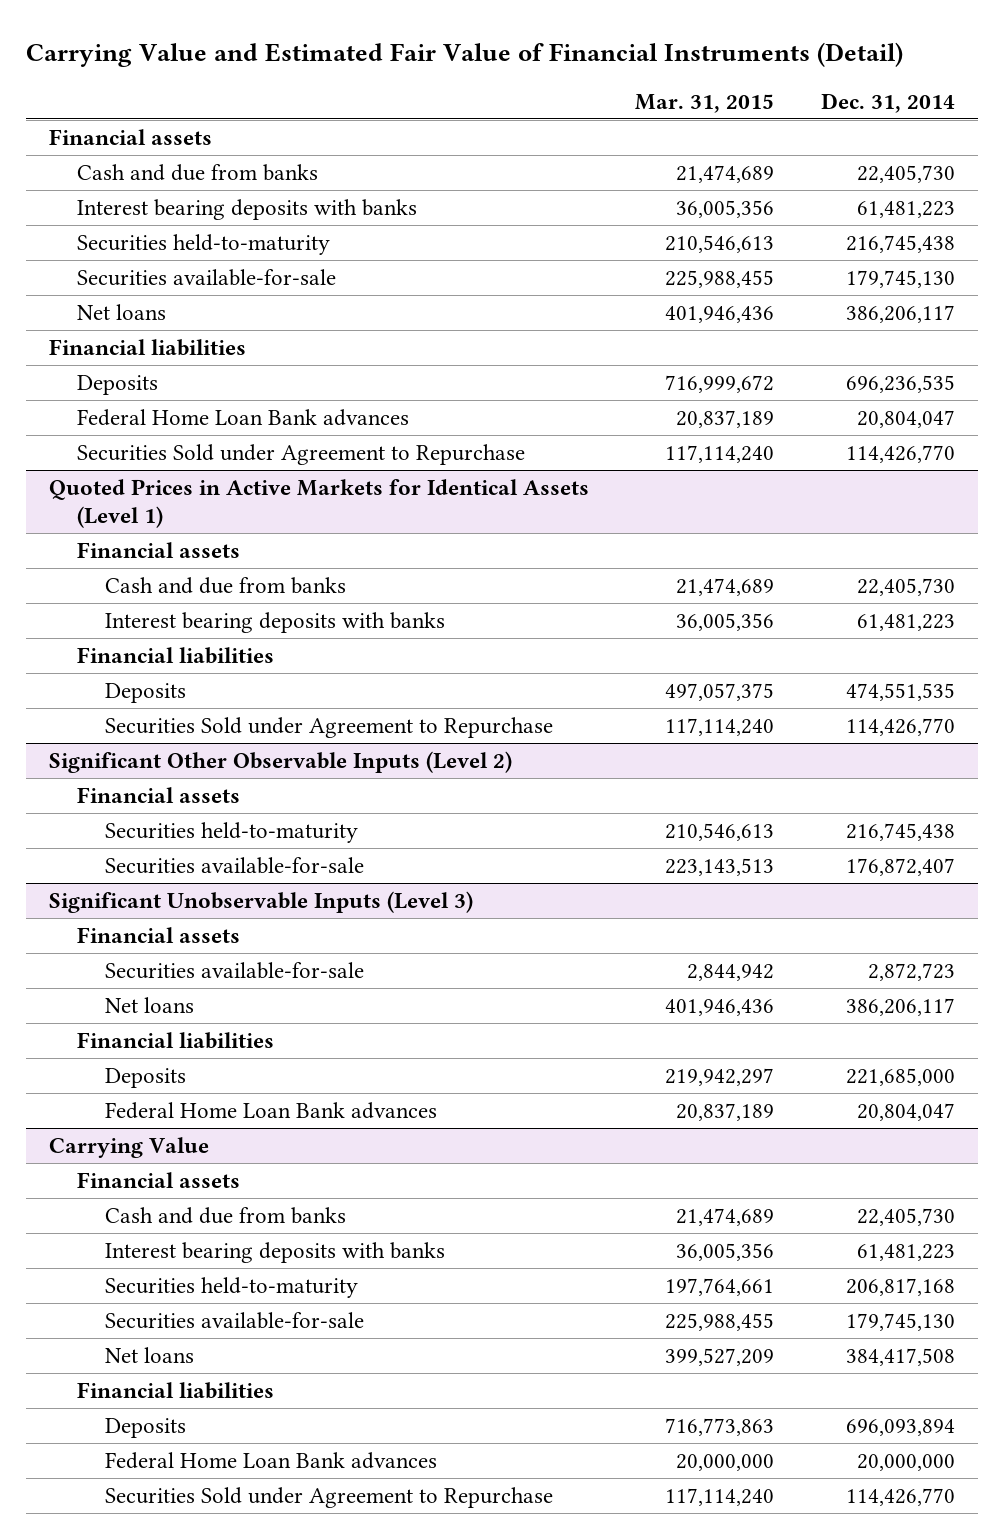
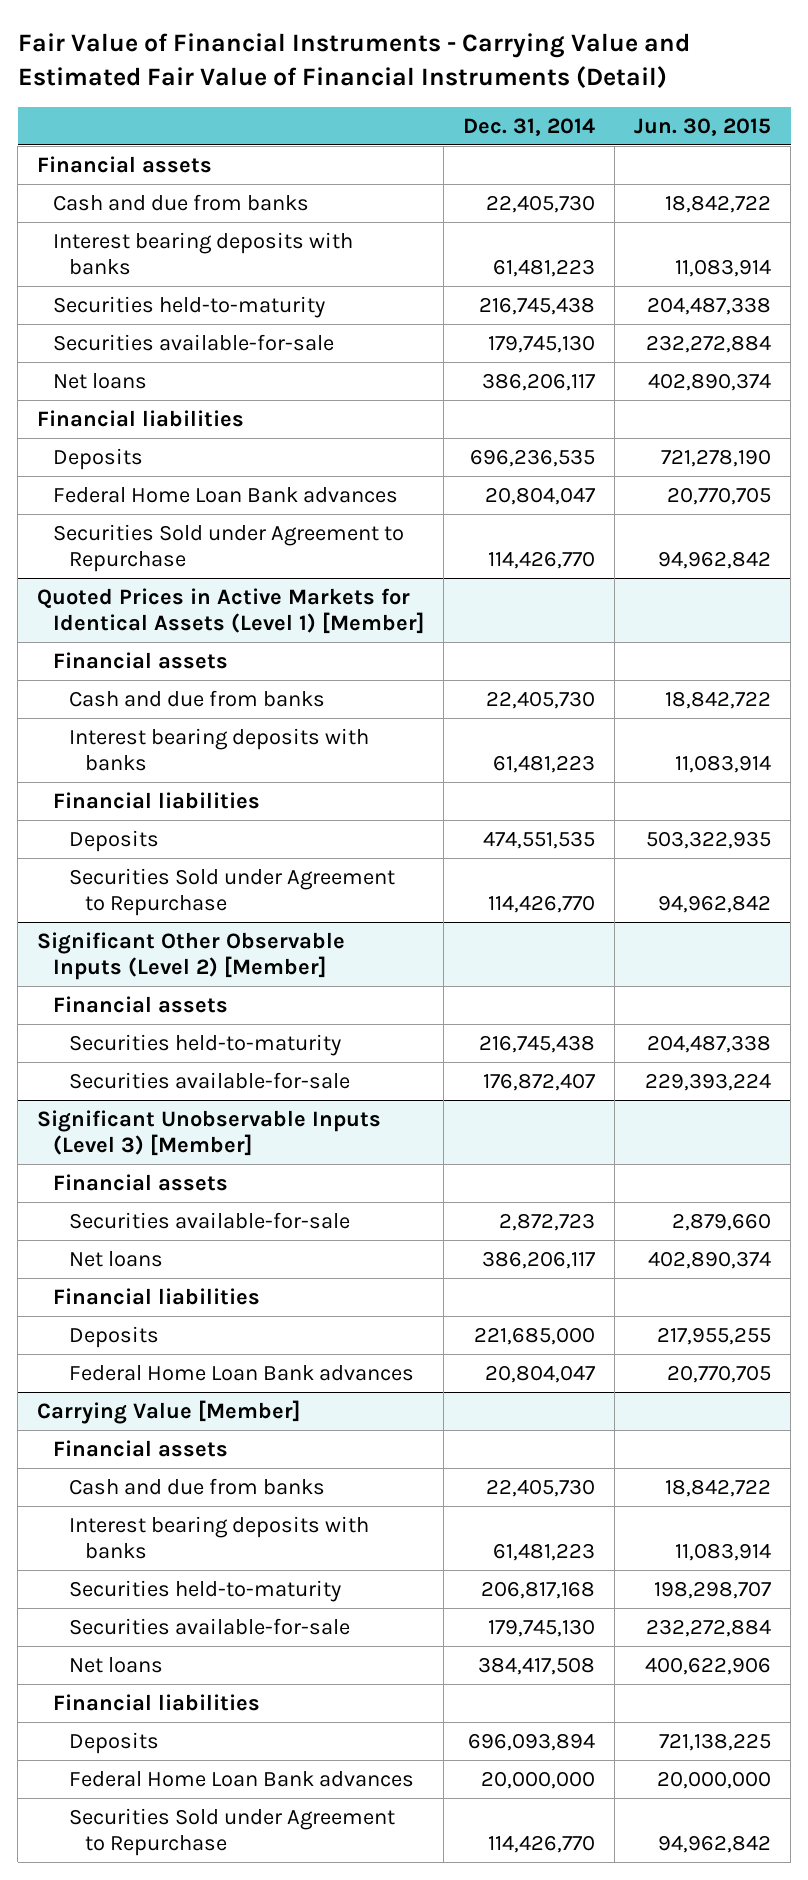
[25,42,903,68] Carrying Value and Estimated Fair Value of Financial Instruments (Detail) -> [17,33,690,89] Fair Value of Financial Instruments - Carrying Value and Estimated Fair Value of Financial Instruments (Detail)
[635,93,775,113] Mar. 31, 2015 -> none
none -> [634,117,772,136] Jun. 30, 2015
[48,478,589,529] Quoted Prices in Active Markets for Identical Assets (Level 1) -> [37,587,425,635] Quoted Prices in Active Markets for Identical Assets (Level 1) [Member]
[48,750,512,773] Significant Other Observable Inputs (Level 2) -> [37,931,346,981] Significant Other Observable Inputs (Level 2) [Member]
[48,890,473,913] Significant Unobservable Inputs (Level 3) -> [37,1109,382,1157] Significant Unobservable Inputs (Level 3) [Member]
[48,1136,209,1158] Carrying Value -> [37,1399,301,1424] Carrying Value [Member]

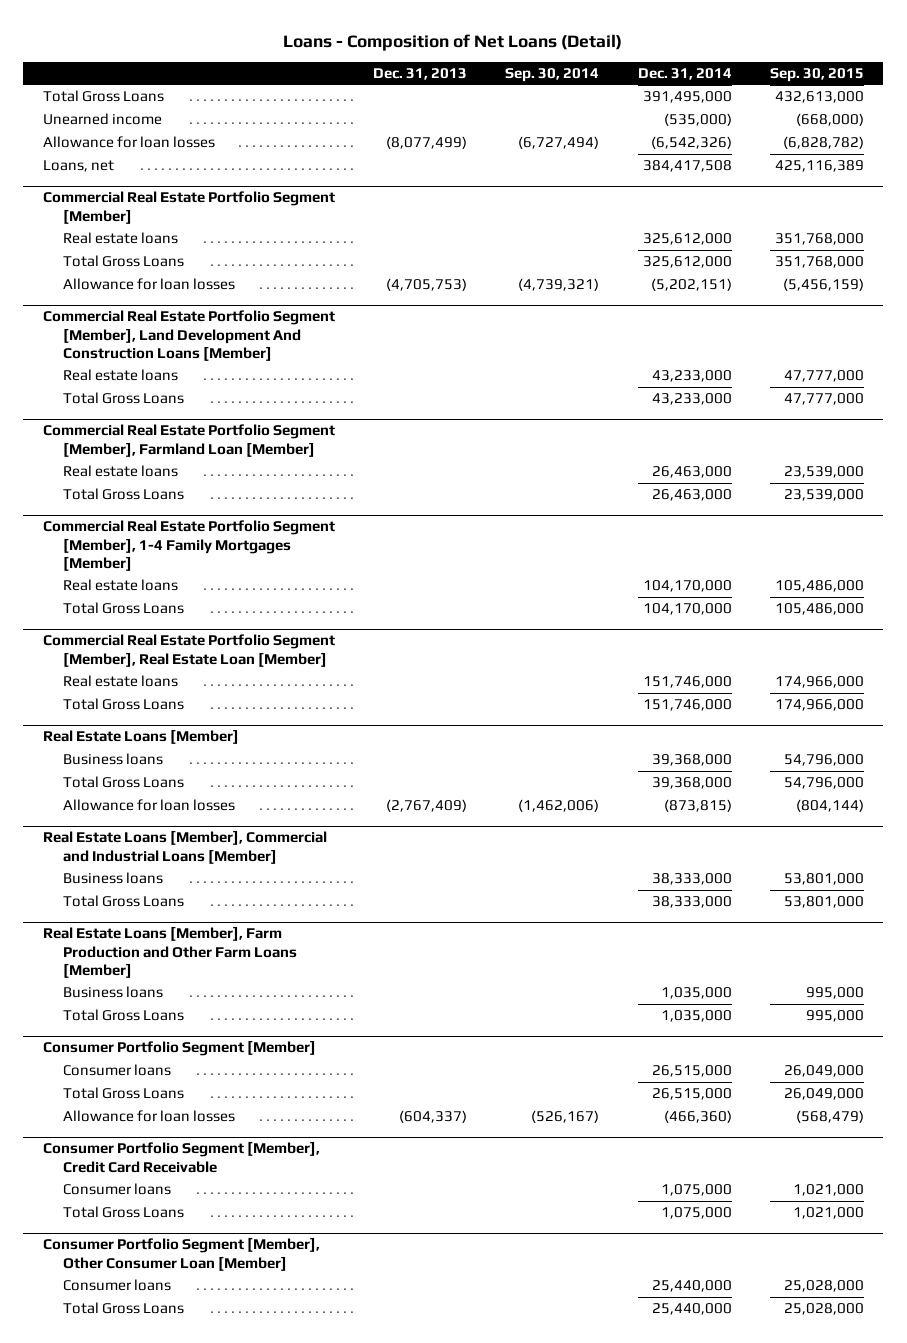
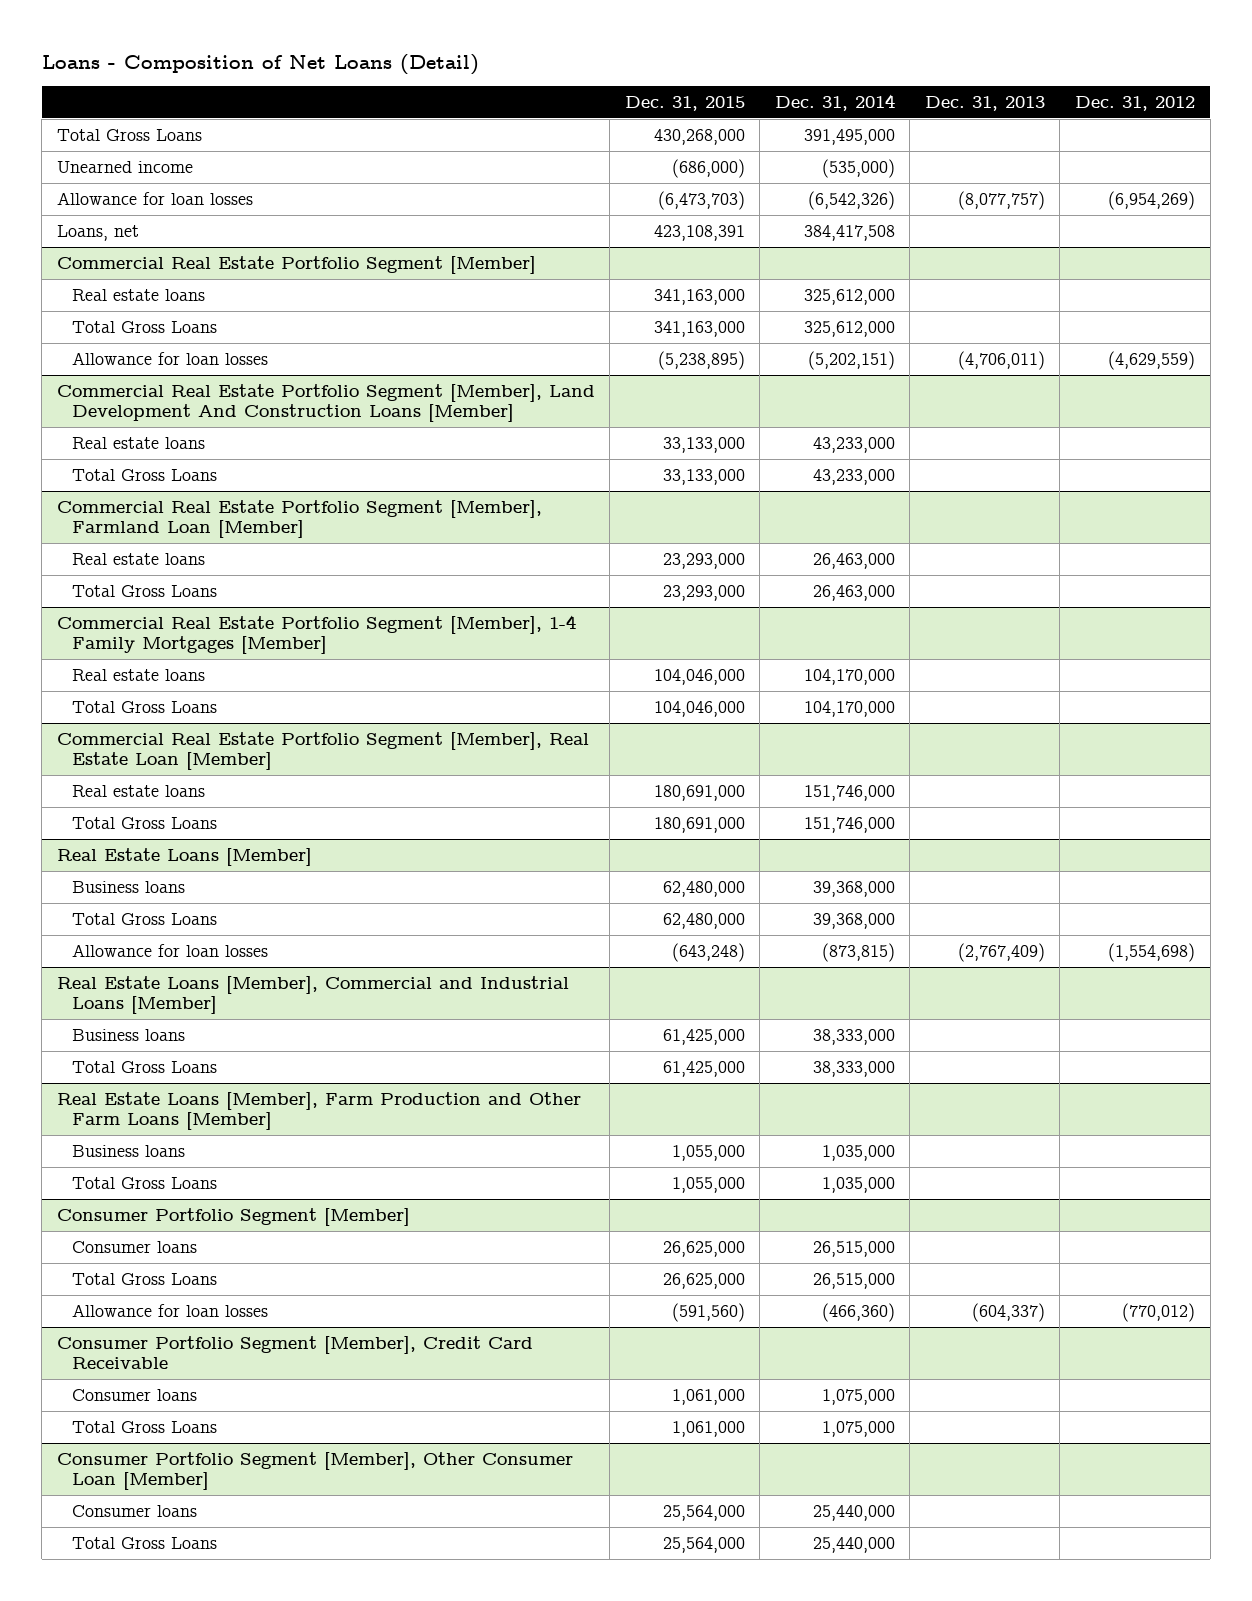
[505,67,600,82] Sep. 30, 2014 -> none
[770,67,865,82] Sep. 30, 2015 -> none
none -> [624,95,745,111] Dec. 31, 2015
none -> [1075,95,1196,111] Dec. 31, 2012
[385,136,467,150] (8,077,499) -> [957,190,1045,210] (8,077,757)
[385,278,467,292] (4,705,753) -> [957,350,1045,370] (4,706,011)

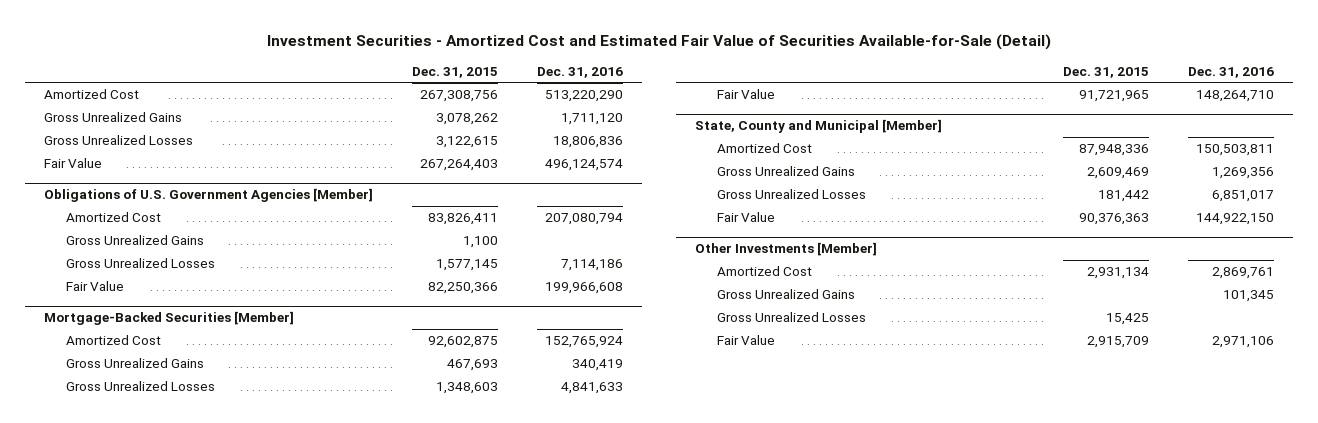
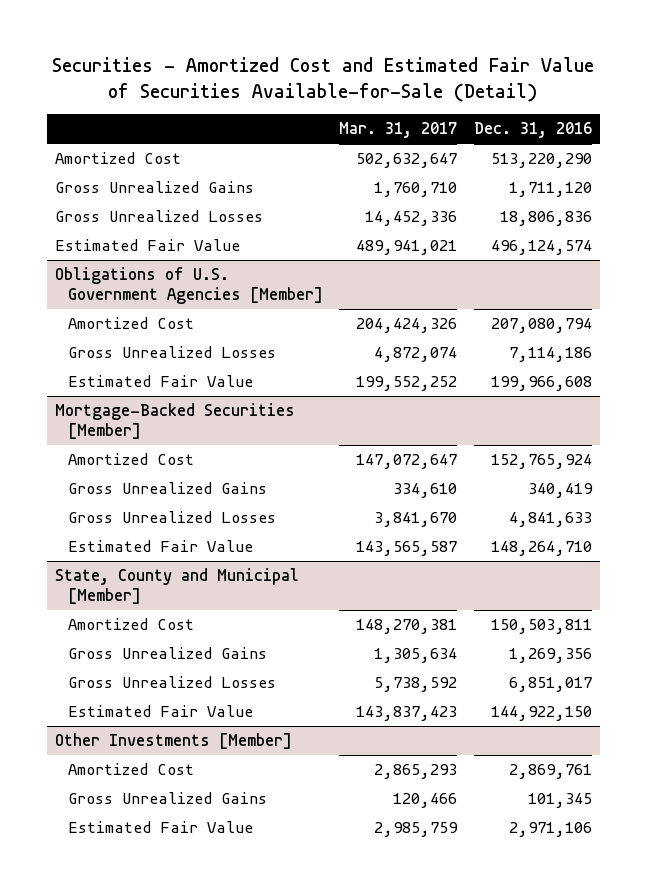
[267,34,1052,51] Investment Securities - Amortized Cost and Estimated Fair Value of Securities Available-for-Sale (Detail) -> [52,57,595,102] Securities - Amortized Cost and Estimated Fair Value of Securities Available-for-Sale (Detail)
[412,66,499,78] Dec. 31, 2015 -> none
none -> [339,122,458,139] Mar. 31, 2017
[44,158,103,169] Fair Value -> [54,239,240,252] Estimated Fair Value
[65,235,204,246] Gross Unrealized Gains -> none
[65,281,124,292] Fair Value -> [67,375,253,388] Estimated Fair Value
[716,89,775,100] Fair Value -> [67,540,253,553] Estimated Fair Value
[716,212,775,223] Fair Value -> [67,705,253,718] Estimated Fair Value
[716,312,866,323] Gross Unrealized Losses -> none
[716,335,775,346] Fair Value -> [67,821,253,834] Estimated Fair Value

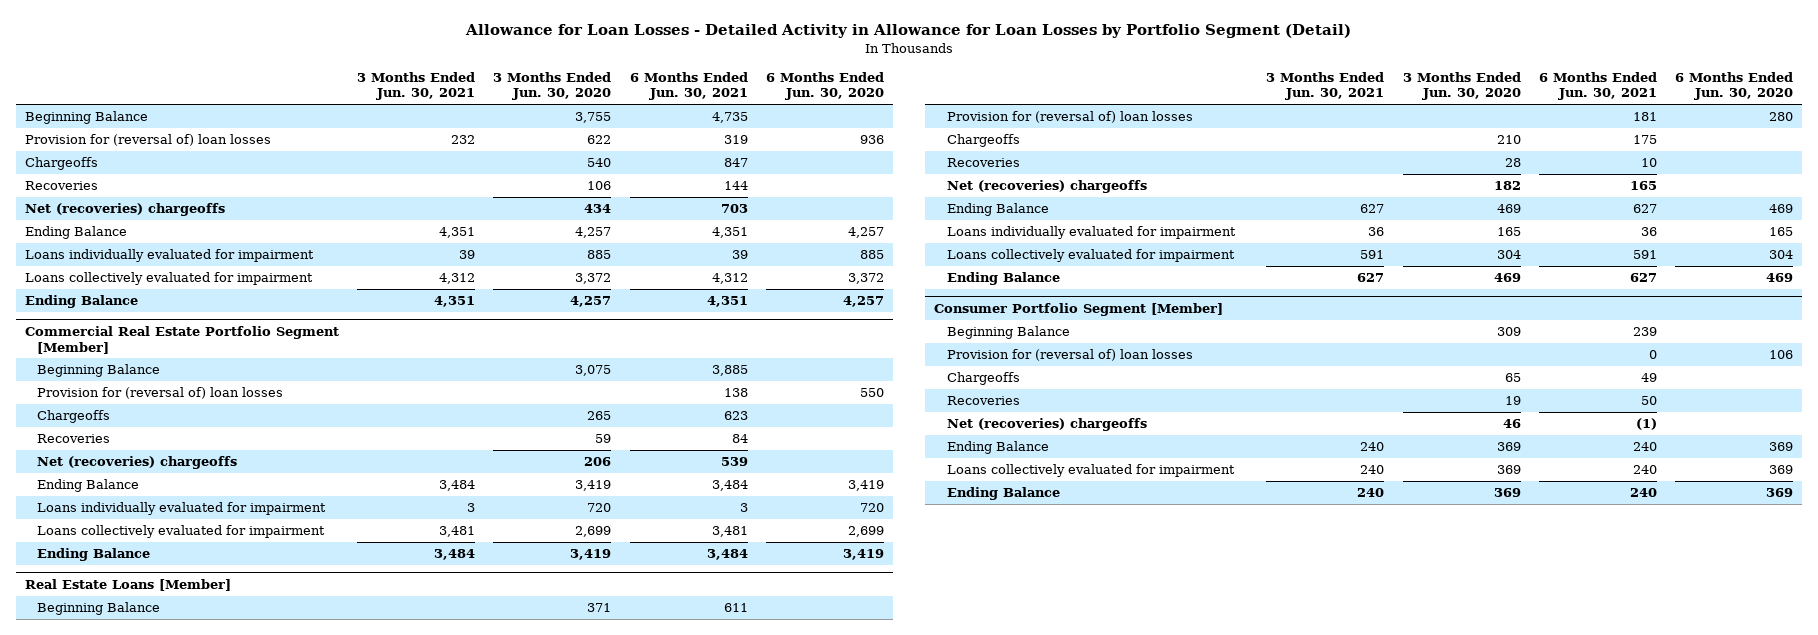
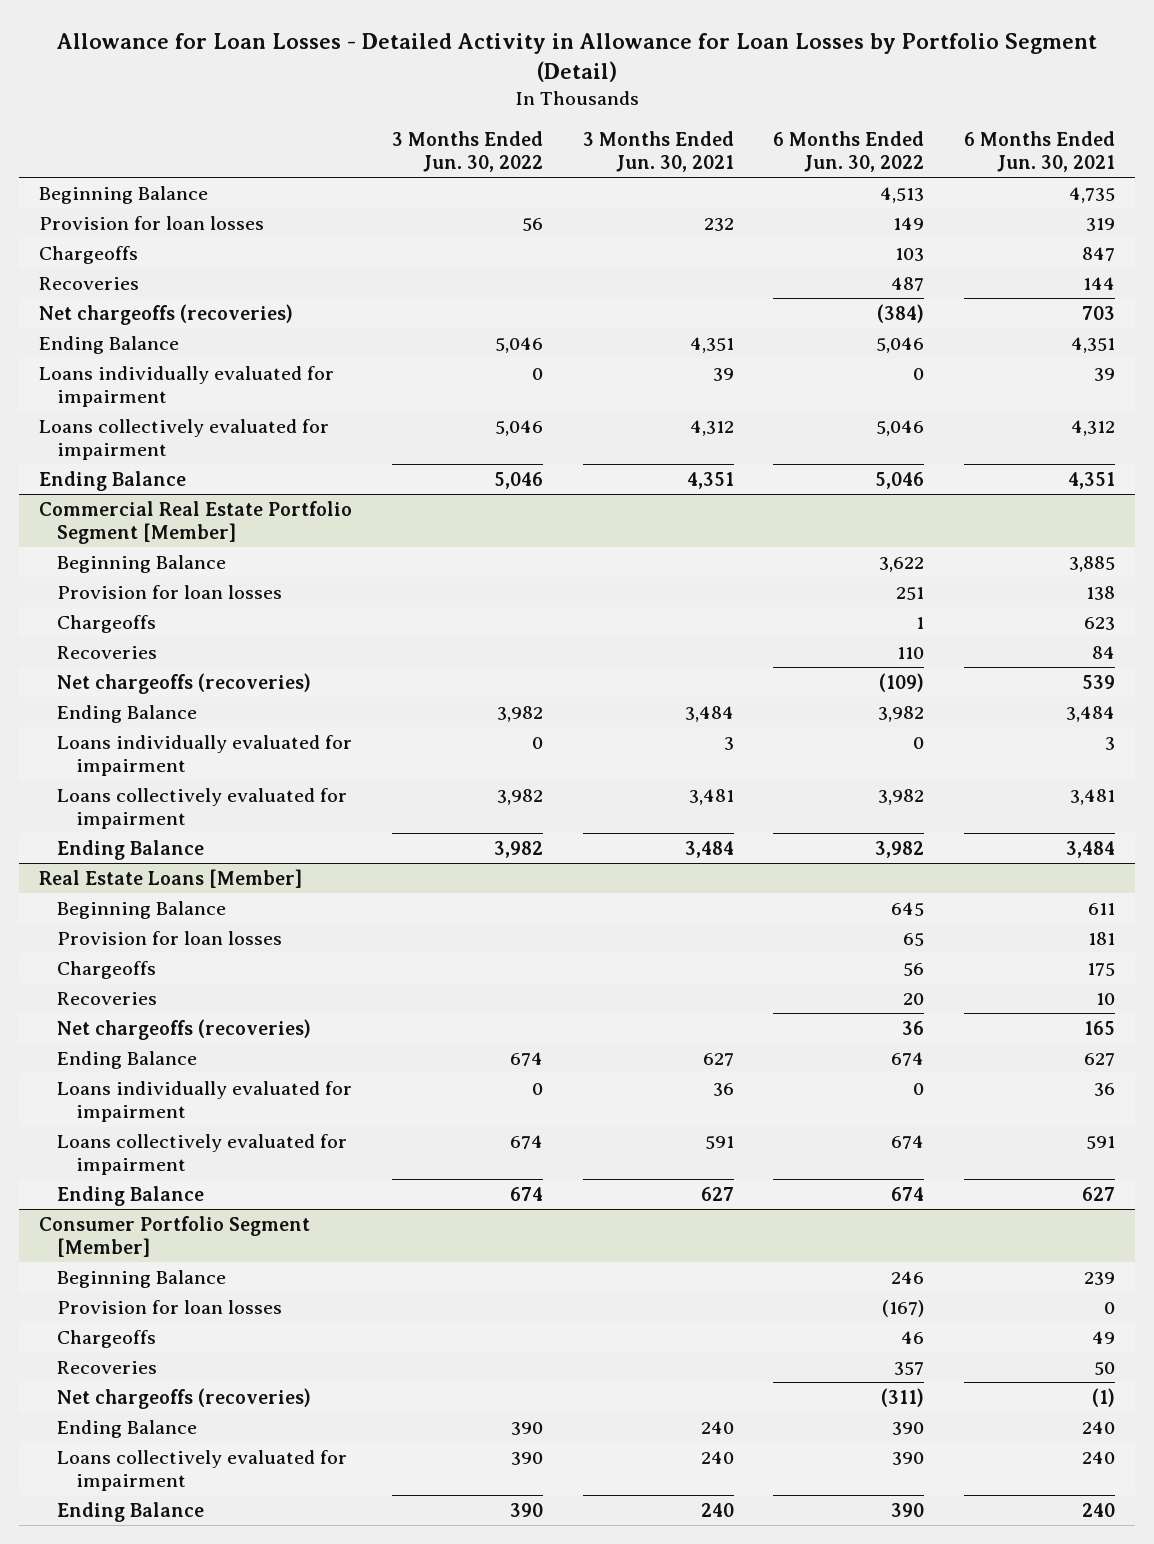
[493,71,612,101] 3 Months Ended Jun. 30, 2020 -> none
[765,71,884,101] 6 Months Ended Jun. 30, 2020 -> none
none -> [392,130,544,173] 3 Months Ended Jun. 30, 2022
none -> [773,130,925,173] 6 Months Ended Jun. 30, 2022
[24,134,271,147] Provision for (reversal of) loan losses -> [39,215,265,230] Provision for loan losses
[24,203,225,217] Net (recoveries) chargeoffs -> [39,303,294,325] Net chargeoffs (recoveries)
[37,387,284,400] Provision for (reversal of) loan losses -> [57,584,283,599] Provision for loan losses
[37,456,238,470] Net (recoveries) chargeoffs -> [57,672,312,694] Net chargeoffs (recoveries)
[946,111,1193,124] Provision for (reversal of) loan losses -> [57,930,283,945] Provision for loan losses
[946,180,1147,194] Net (recoveries) chargeoffs -> [57,1018,312,1040] Net chargeoffs (recoveries)
[946,349,1193,362] Provision for (reversal of) loan losses -> [57,1299,283,1314] Provision for loan losses
[946,418,1147,432] Net (recoveries) chargeoffs -> [57,1387,312,1409] Net chargeoffs (recoveries)

